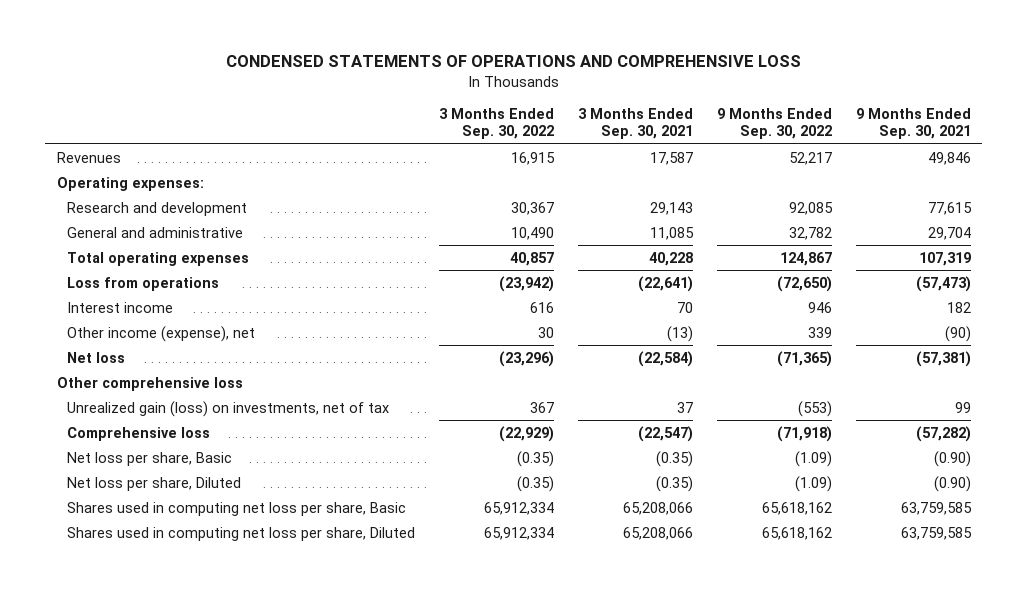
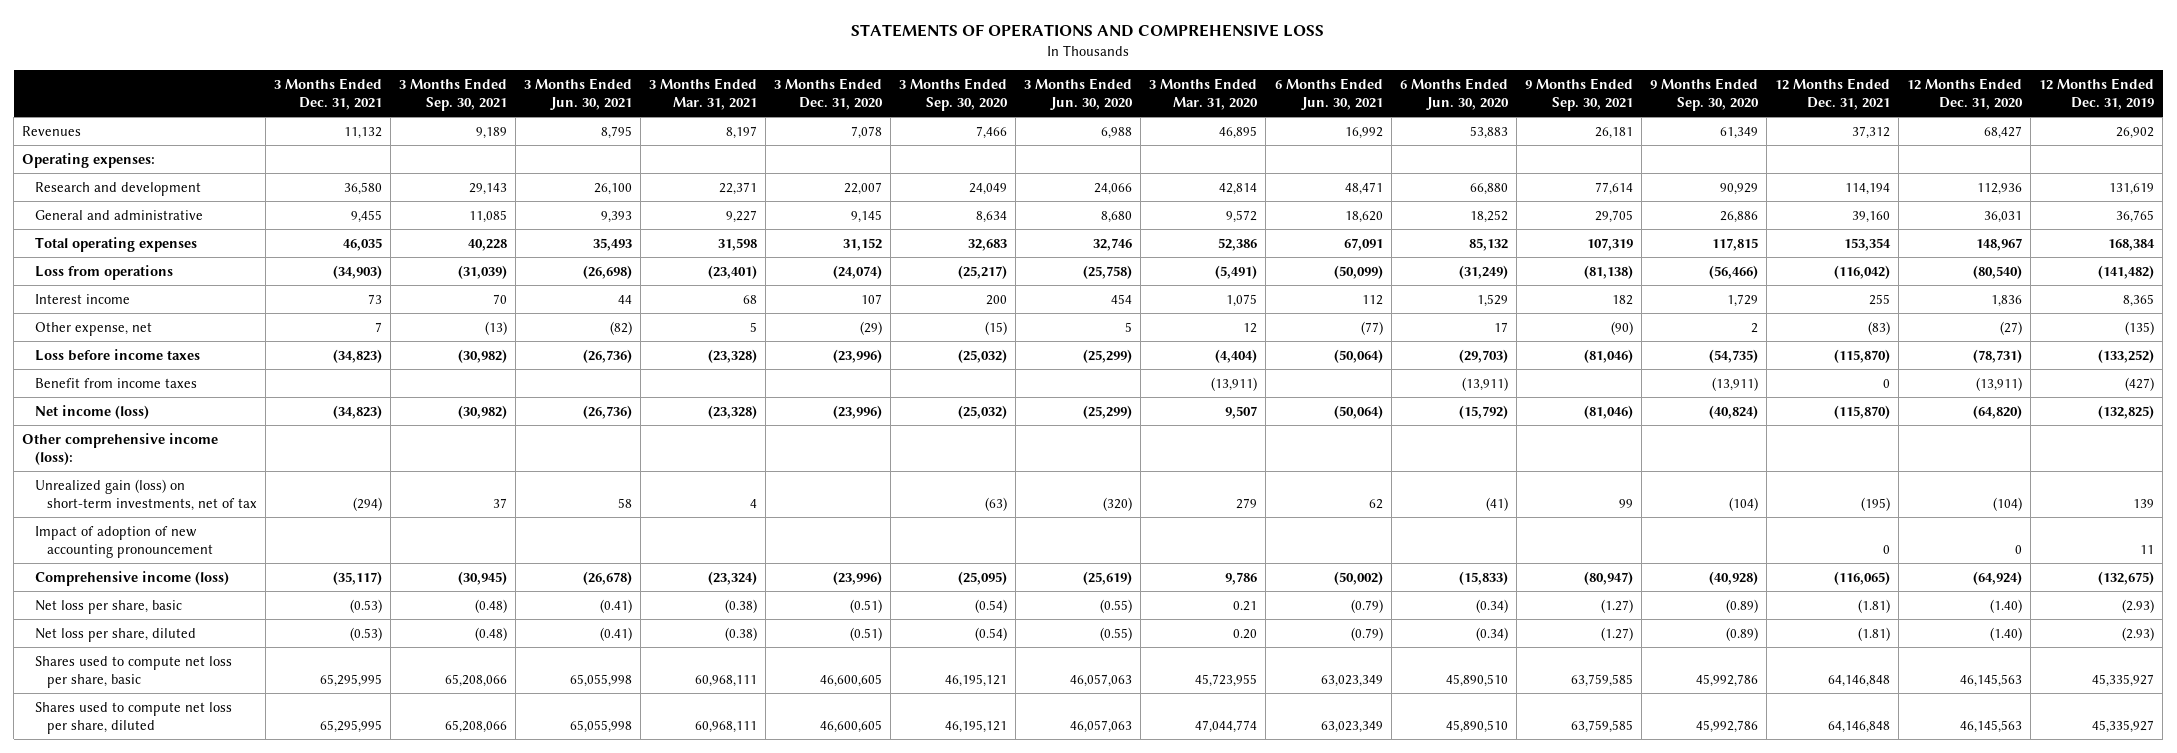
[225,55,801,68] CONDENSED STATEMENTS OF OPERATIONS AND COMPREHENSIVE LOSS -> [851,24,1325,38] STATEMENTS OF OPERATIONS AND COMPREHENSIVE LOSS
[439,108,555,140] 3 Months Ended Sep. 30, 2022 -> none
[716,108,832,140] 9 Months Ended Sep. 30, 2022 -> none
none -> [273,77,382,110] 3 Months Ended Dec. 31, 2021
none -> [523,77,632,110] 3 Months Ended Jun. 30, 2021
none -> [649,77,758,110] 3 Months Ended Mar. 31, 2021
none -> [774,77,884,110] 3 Months Ended Dec. 31, 2020
none -> [899,77,1009,111] 3 Months Ended Sep. 30, 2020
none -> [1024,77,1134,110] 3 Months Ended Jun. 30, 2020
none -> [1149,77,1259,110] 3 Months Ended Mar. 31, 2020
none -> [1274,77,1383,110] 6 Months Ended Jun. 30, 2021
none -> [1399,77,1509,110] 6 Months Ended Jun. 30, 2020
none -> [1649,77,1759,111] 9 Months Ended Sep. 30, 2020
none -> [1774,77,1890,110] 12 Months Ended Dec. 31, 2021
none -> [1906,77,2023,110] 12 Months Ended Dec. 31, 2020
none -> [2039,77,2155,110] 12 Months Ended Dec. 31, 2019
[649,151,693,165] 17,587 -> [475,126,507,139] 9,189
[927,151,971,165] 49,846 -> [1594,126,1633,139] 26,181
[927,201,972,215] 77,615 -> [1594,181,1633,195] 77,614
[927,226,971,240] 29,704 -> [1594,209,1633,223] 29,705
[637,275,693,292] (22,641) -> [457,264,507,279] (31,039)
[915,275,971,292] (57,473) -> [1583,264,1633,279] (81,138)
[67,325,256,342] Other income (expense), net -> [34,321,152,336] Other expense, net
none -> [34,348,200,361] Loss before income taxes
none -> [34,377,197,388] Benefit from income taxes
[67,351,126,363] Net loss -> [34,404,149,419] Net income (loss)
[637,350,693,367] (22,584) -> [457,404,507,419] (30,982)
[915,350,971,367] (57,381) -> [1583,404,1633,419] (81,046)
[56,376,243,391] Other comprehensive loss -> [22,432,219,465] Other comprehensive income (loss):
[67,400,390,417] Unrealized gain (loss) on investments, net of tax -> [34,478,257,511] Unrealized gain (loss) on short-term investments, net of tax
none -> [34,525,213,558] Impact of adoption of new accounting pronouncement
[67,426,211,441] Comprehensive loss -> [34,570,229,586] Comprehensive income (loss)
[637,425,693,442] (22,547) -> [457,570,507,585] (30,945)
[915,425,971,442] (57,282) -> [1583,570,1633,585] (80,947)
[67,451,233,466] Net loss per share, Basic -> [34,599,182,614] Net loss per share, basic
[655,450,693,467] (0.35) -> [474,598,507,613] (0.48)
[933,450,971,467] (0.90) -> [1600,598,1633,613] (1.27)
[67,476,242,491] Net loss per share, Diluted -> [34,627,196,642] Net loss per share, diluted
[655,475,693,492] (0.35) -> [474,626,507,641] (0.48)
[933,475,971,492] (0.90) -> [1600,626,1633,641] (1.27)
[67,501,407,516] Shares used in computing net loss per share, Basic -> [34,655,232,688] Shares used to compute net loss per share, basic
[67,526,416,541] Shares used in computing net loss per share, Diluted -> [34,701,232,734] Shares used to compute net loss per share, diluted

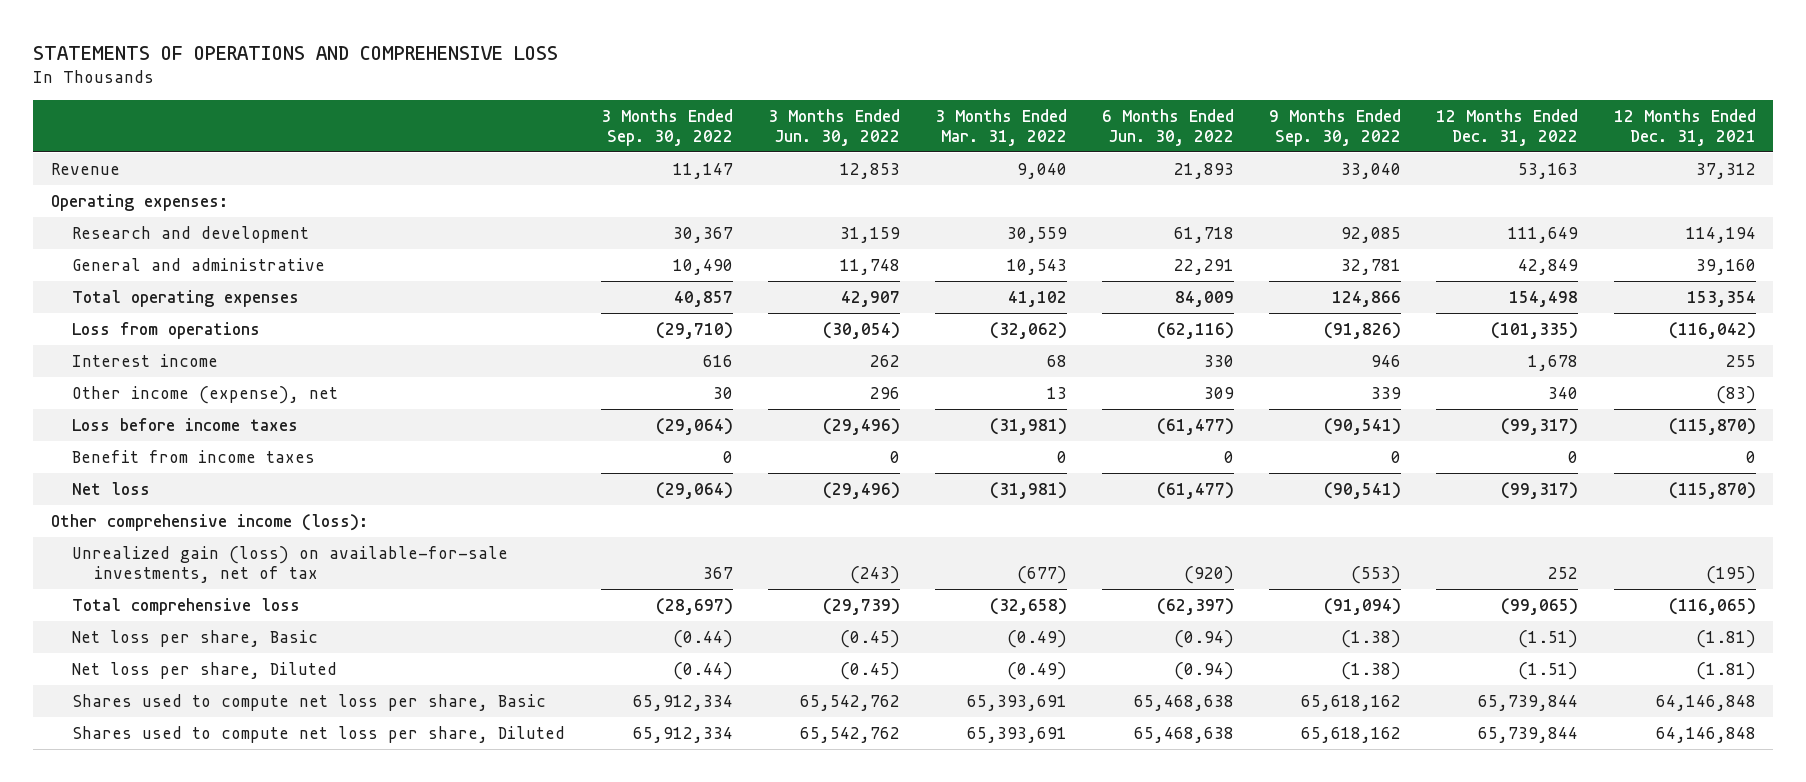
[273,77,382,110] 3 Months Ended Dec. 31, 2021 -> none
[398,77,507,111] 3 Months Ended Sep. 30, 2021 -> none
[523,77,632,110] 3 Months Ended Jun. 30, 2021 -> none
[649,77,758,110] 3 Months Ended Mar. 31, 2021 -> none
[774,77,884,110] 3 Months Ended Dec. 31, 2020 -> none
[899,77,1009,111] 3 Months Ended Sep. 30, 2020 -> none
[1024,77,1134,110] 3 Months Ended Jun. 30, 2020 -> none
[1149,77,1259,110] 3 Months Ended Mar. 31, 2020 -> none
[1274,77,1383,110] 6 Months Ended Jun. 30, 2021 -> none
[1399,77,1509,110] 6 Months Ended Jun. 30, 2020 -> none
[1524,77,1633,111] 9 Months Ended Sep. 30, 2021 -> none
[1649,77,1759,111] 9 Months Ended Sep. 30, 2020 -> none
[1906,77,2023,110] 12 Months Ended Dec. 31, 2020 -> none
[2039,77,2155,110] 12 Months Ended Dec. 31, 2019 -> none
none -> [600,108,733,147] 3 Months Ended Sep. 30, 2022
none -> [767,108,900,147] 3 Months Ended Jun. 30, 2022
none -> [934,108,1067,147] 3 Months Ended Mar. 31, 2022
none -> [1102,108,1235,147] 6 Months Ended Jun. 30, 2022
none -> [1269,108,1402,147] 9 Months Ended Sep. 30, 2022
none -> [1436,108,1579,147] 12 Months Ended Dec. 31, 2022
[22,125,82,136] Revenues -> [50,162,120,175] Revenue
[34,321,152,336] Other expense, net -> [72,385,339,404] Other income (expense), net
[34,404,149,419] Net income (loss) -> [72,481,151,495] Net loss
[34,525,213,558] Impact of adoption of new accounting pronouncement -> none
[34,478,257,511] Unrealized gain (loss) on short-term investments, net of tax -> [72,545,509,583] Unrealized gain (loss) on available-for-sale investments, net of tax
[34,570,229,586] Comprehensive income (loss) -> [72,597,301,615] Total comprehensive loss
[34,599,182,614] Net loss per share, basic -> [72,629,319,647] Net loss per share, Basic
[34,627,196,642] Net loss per share, diluted -> [72,661,338,679] Net loss per share, Diluted
[34,655,232,688] Shares used to compute net loss per share, basic -> [72,693,547,711] Shares used to compute net loss per share, Basic
[34,701,232,734] Shares used to compute net loss per share, diluted -> [72,725,566,743] Shares used to compute net loss per share, Diluted

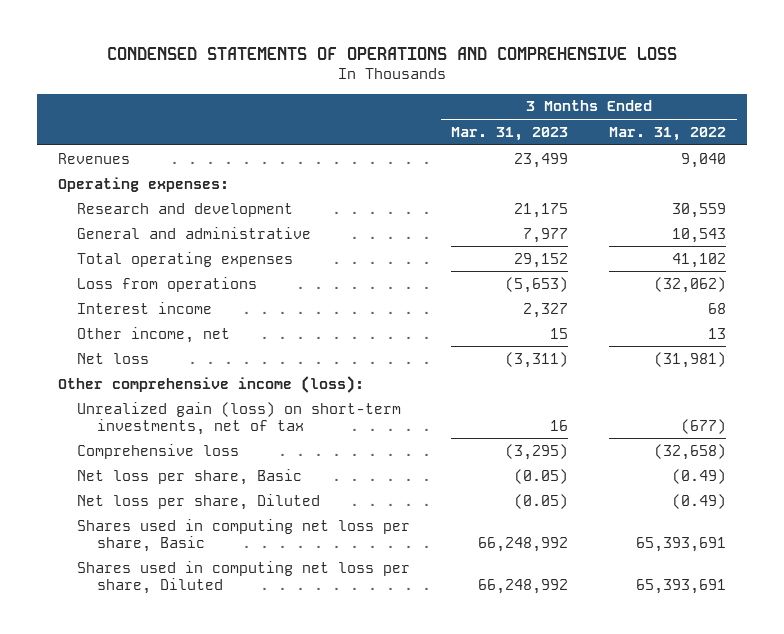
[33,45,559,60] STATEMENTS OF OPERATIONS AND COMPREHENSIVE LOSS -> [107,46,678,60] CONDENSED STATEMENTS OF OPERATIONS AND COMPREHENSIVE LOSS
[600,108,733,147] 3 Months Ended Sep. 30, 2022 -> none
[767,108,900,147] 3 Months Ended Jun. 30, 2022 -> none
[1102,108,1235,147] 6 Months Ended Jun. 30, 2022 -> none
[1269,108,1402,147] 9 Months Ended Sep. 30, 2022 -> none
[1436,108,1579,147] 12 Months Ended Dec. 31, 2022 -> none
[1613,108,1756,147] 12 Months Ended Dec. 31, 2021 -> none
none -> [451,126,569,141] Mar. 31, 2023
[50,162,120,175] Revenue -> [57,152,130,164] Revenues
[72,417,299,431] Loss before income taxes -> none
[72,449,316,463] Benefit from income taxes -> none
[72,385,339,404] Other income (expense), net -> [77,326,231,343] Other income, net
[72,545,509,583] Unrealized gain (loss) on available-for-sale investments, net of tax -> [77,401,402,435] Unrealized gain (loss) on short-term investments, net of tax
[72,597,301,615] Total comprehensive loss -> [77,443,240,459] Comprehensive loss
[72,693,547,711] Shares used to compute net loss per share, Basic -> [77,518,411,552] Shares used in computing net loss per share, Basic
[72,725,566,743] Shares used to compute net loss per share, Diluted -> [77,560,411,594] Shares used in computing net loss per share, Diluted

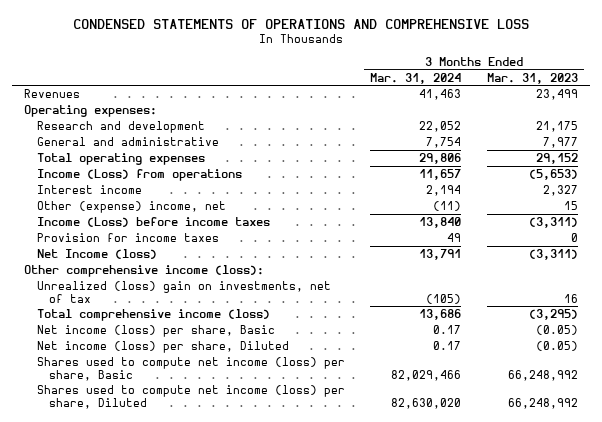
[609,126,727,141] Mar. 31, 2022 -> none
none -> [370,72,462,84] Mar. 31, 2024
[77,276,258,292] Loss from operations -> [36,168,242,181] Income (Loss) from operations
[77,326,231,343] Other income, net -> [36,200,226,213] Other (expense) income, net
none -> [36,216,270,227] Income (Loss) before income taxes
none -> [36,232,219,242] Provision for income taxes
[77,352,150,364] Net loss -> [36,248,157,259] Net Income (loss)
[77,401,402,435] Unrealized gain (loss) on short-term investments, net of tax -> [36,280,331,303] Unrealized (loss) gain on investments, net of tax
[77,443,240,459] Comprehensive loss -> [36,308,270,321] Total comprehensive income (loss)
[77,468,303,485] Net loss per share, Basic -> [36,324,275,337] Net income (loss) per share, Basic
[77,493,321,510] Net loss per share, Diluted -> [36,340,289,353] Net income (loss) per share, Diluted
[77,518,411,552] Shares used in computing net loss per share, Basic -> [36,356,345,381] Shares used to compute net income (loss) per share, Basic
[77,560,411,594] Shares used in computing net loss per share, Diluted -> [36,384,345,409] Shares used to compute net income (loss) per share, Diluted

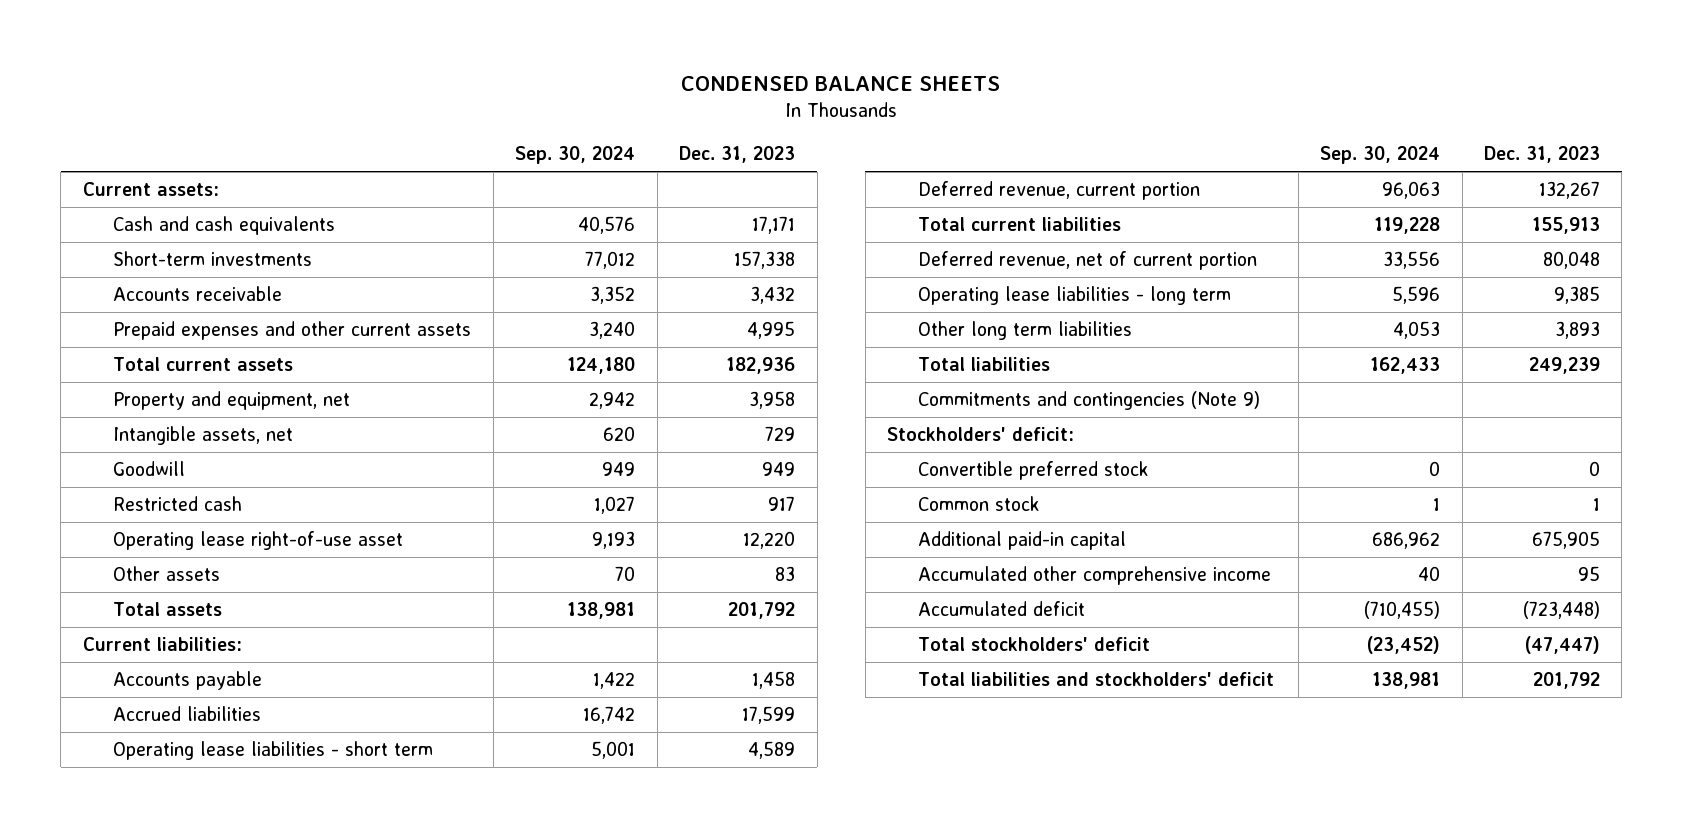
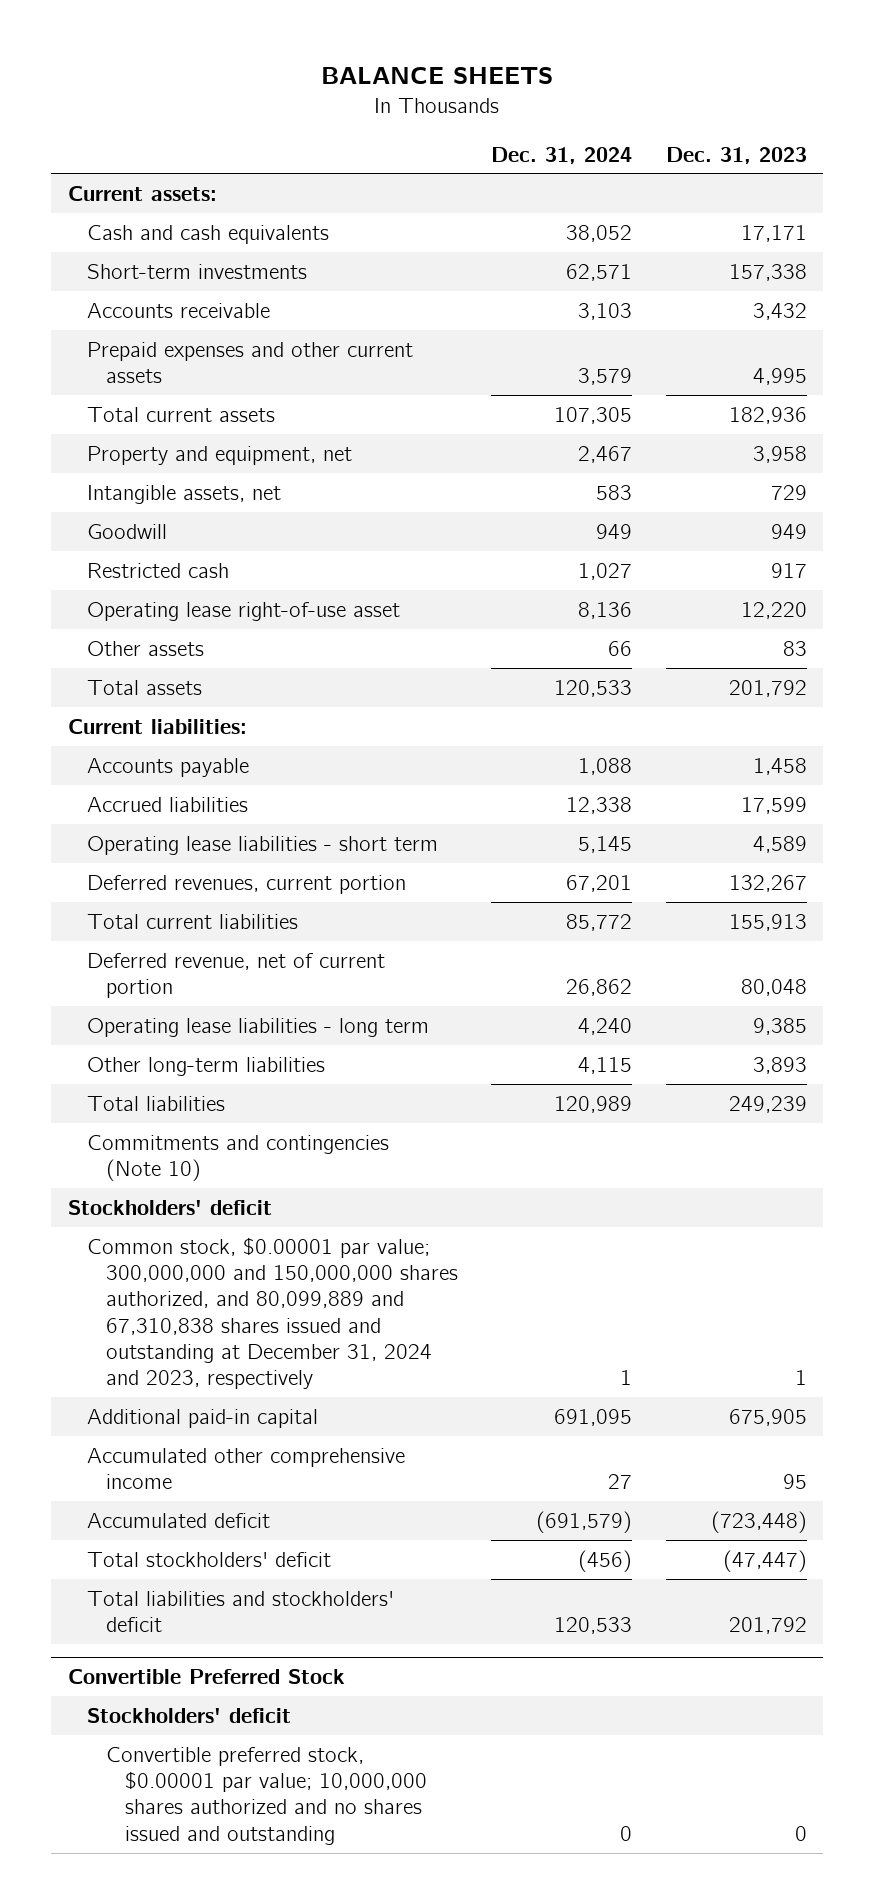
[681,75,1001,91] CONDENSED BALANCE SHEETS -> [321,67,554,85] BALANCE SHEETS
[515,146,636,165] Sep. 30, 2024 -> none
none -> [491,146,633,164] Dec. 31, 2024
[918,181,1201,201] Deferred revenue, current portion -> [86,874,406,894] Deferred revenues, current portion
[918,321,1133,341] Other long term liabilities -> [86,1056,325,1076] Other long-term liabilities
[918,461,1150,481] Convertible preferred stock -> none
[918,391,1261,411] Commitments and contingencies (Note 9) -> [86,1134,389,1182] Commitments and contingencies (Note 10)
[887,427,1075,442] Stockholders' deficit: -> [67,1199,272,1215] Stockholders' deficit
[918,496,1041,512] Common stock -> [86,1236,458,1390] Common stock, $0.00001 par value; 300,000,000 and 150,000,000 shares authorized, and 80,099,889 and 67,310,838 shares issued and outstanding at December 31, 2024 and 2023, respectively
none -> [67,1668,345,1684] Convertible Preferred Stock
none -> [86,1707,291,1723] Stockholders' deficit
none -> [105,1746,427,1845] Convertible preferred stock, $0.00001 par value; 10,000,000 shares authorized and no shares issued and outstanding

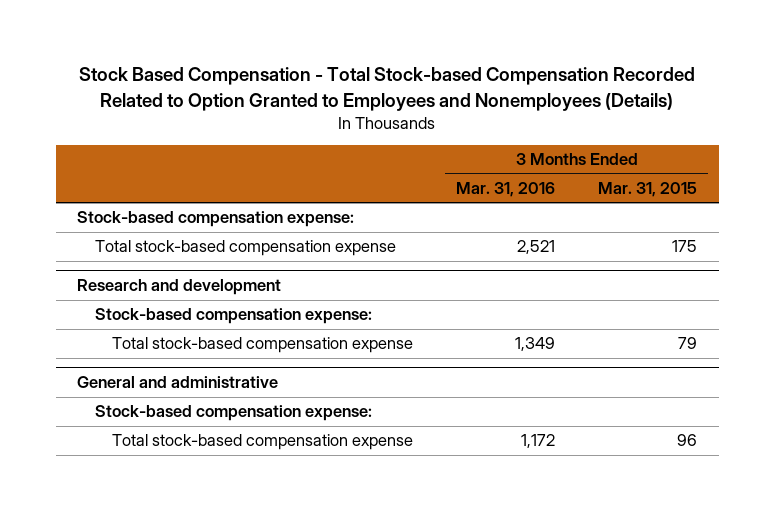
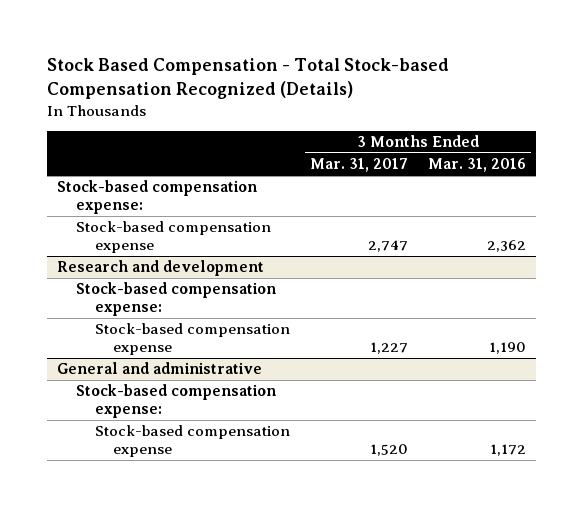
[79,67,696,111] Stock Based Compensation - Total Stock-based Compensation Recorded Related to Option Granted to Employees and Nonemployees (Details) -> [47,58,450,99] Stock Based Compensation - Total Stock-based Compensation Recognized (Details)
[598,181,698,197] Mar. 31, 2015 -> none
none -> [309,158,408,173] Mar. 31, 2017
[94,240,396,257] Total stock-based compensation expense -> [75,221,271,254] Stock-based compensation expense
[517,240,556,255] 2,521 -> [486,240,526,253] 2,362
[112,337,414,354] Total stock-based compensation expense -> [94,323,290,356] Stock-based compensation expense
[515,337,556,352] 1,349 -> [488,342,526,355] 1,190
[112,434,414,451] Total stock-based compensation expense -> [94,425,290,458] Stock-based compensation expense

